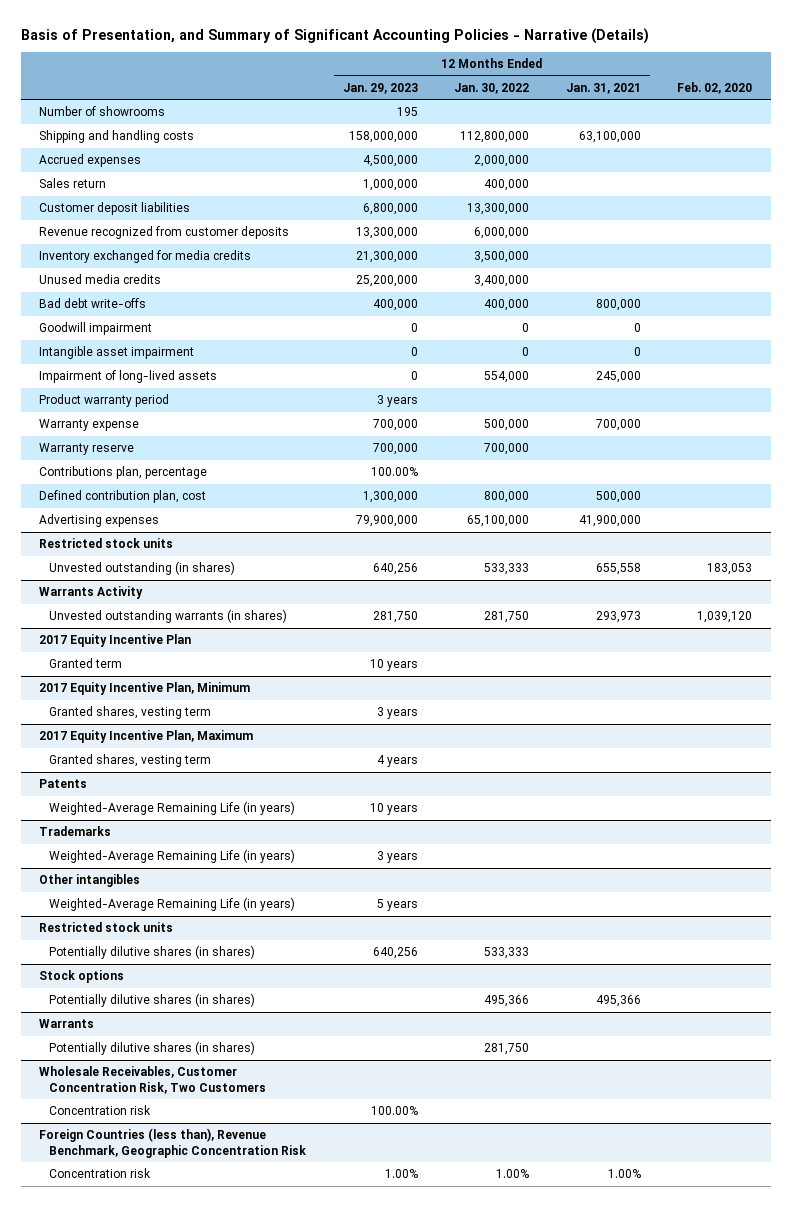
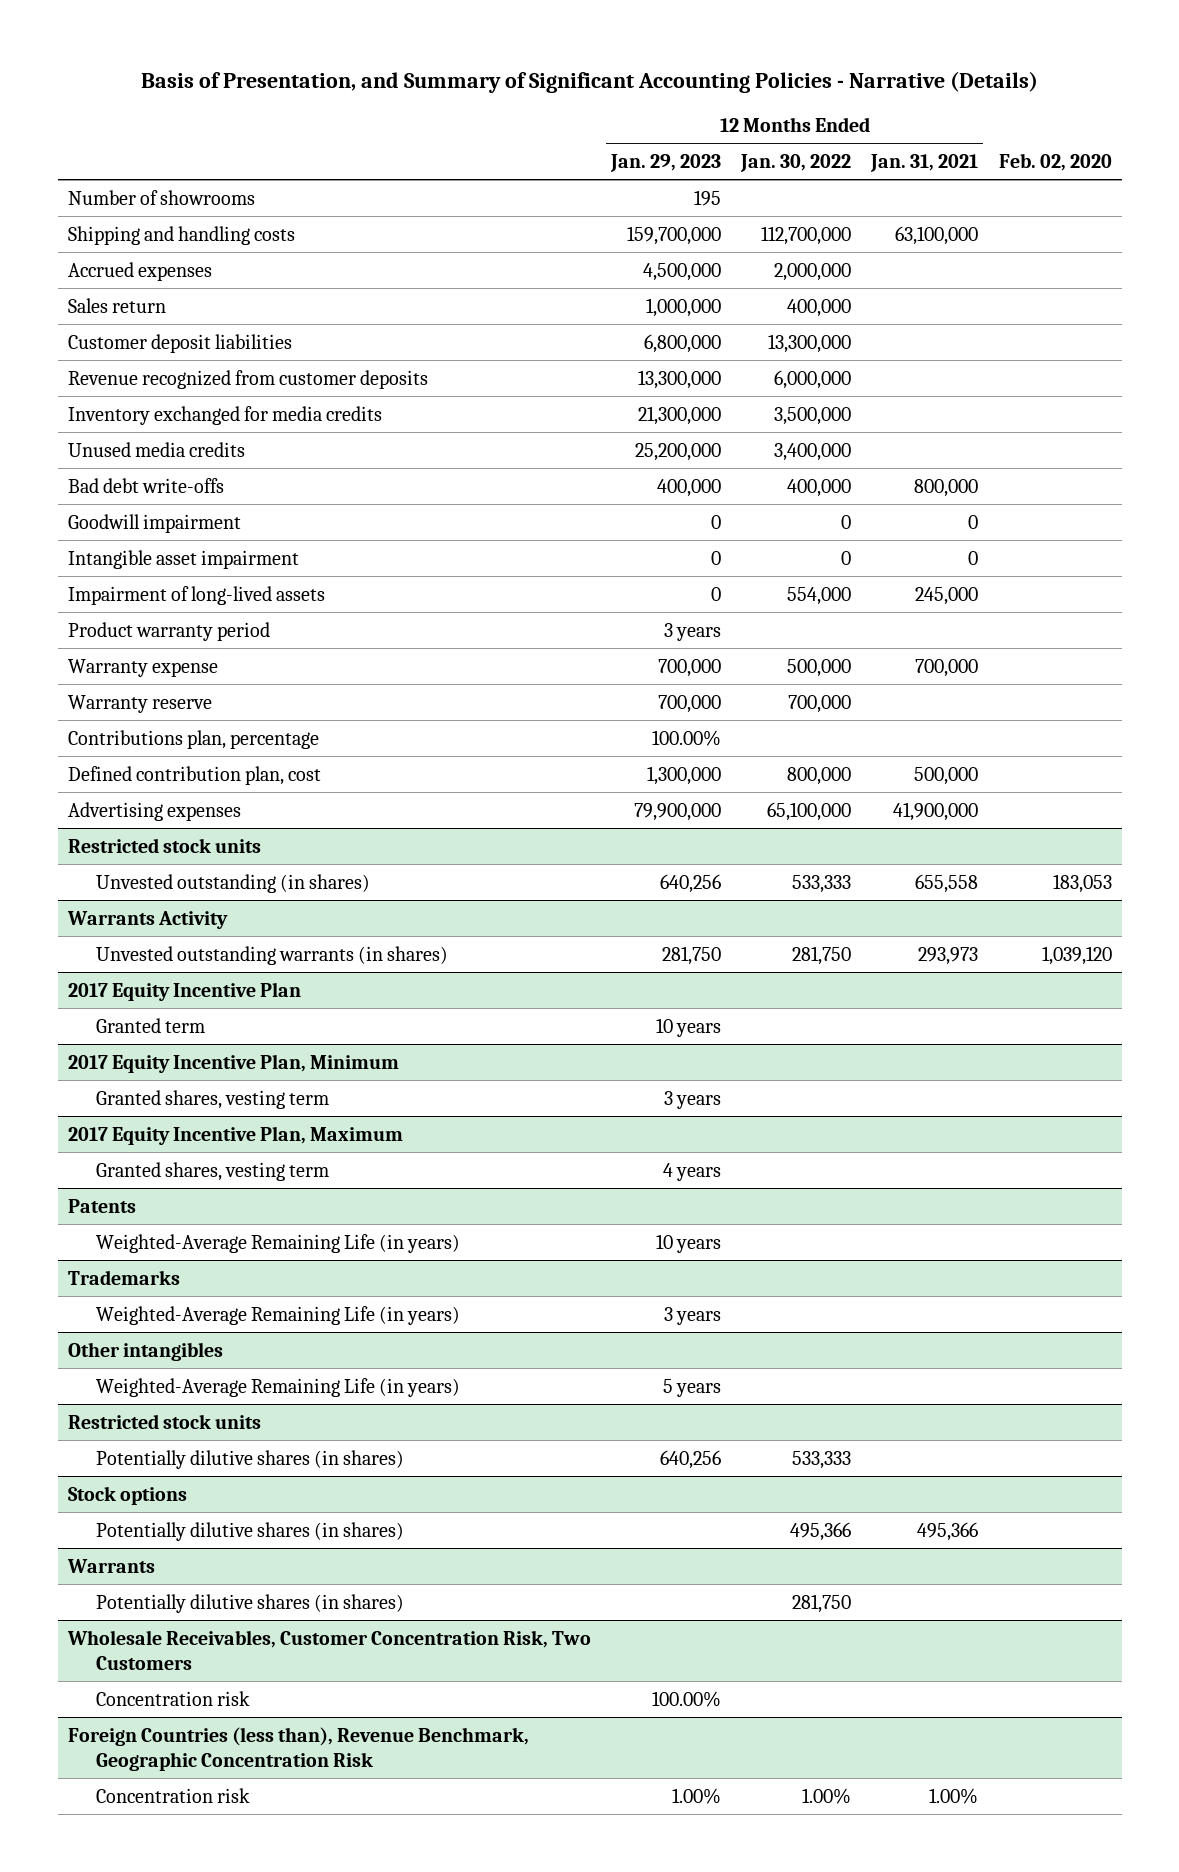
[348,131,418,144] 158,000,000 -> [626,225,721,245] 159,700,000
[460,131,530,144] 112,800,000 -> [761,225,852,245] 112,700,000

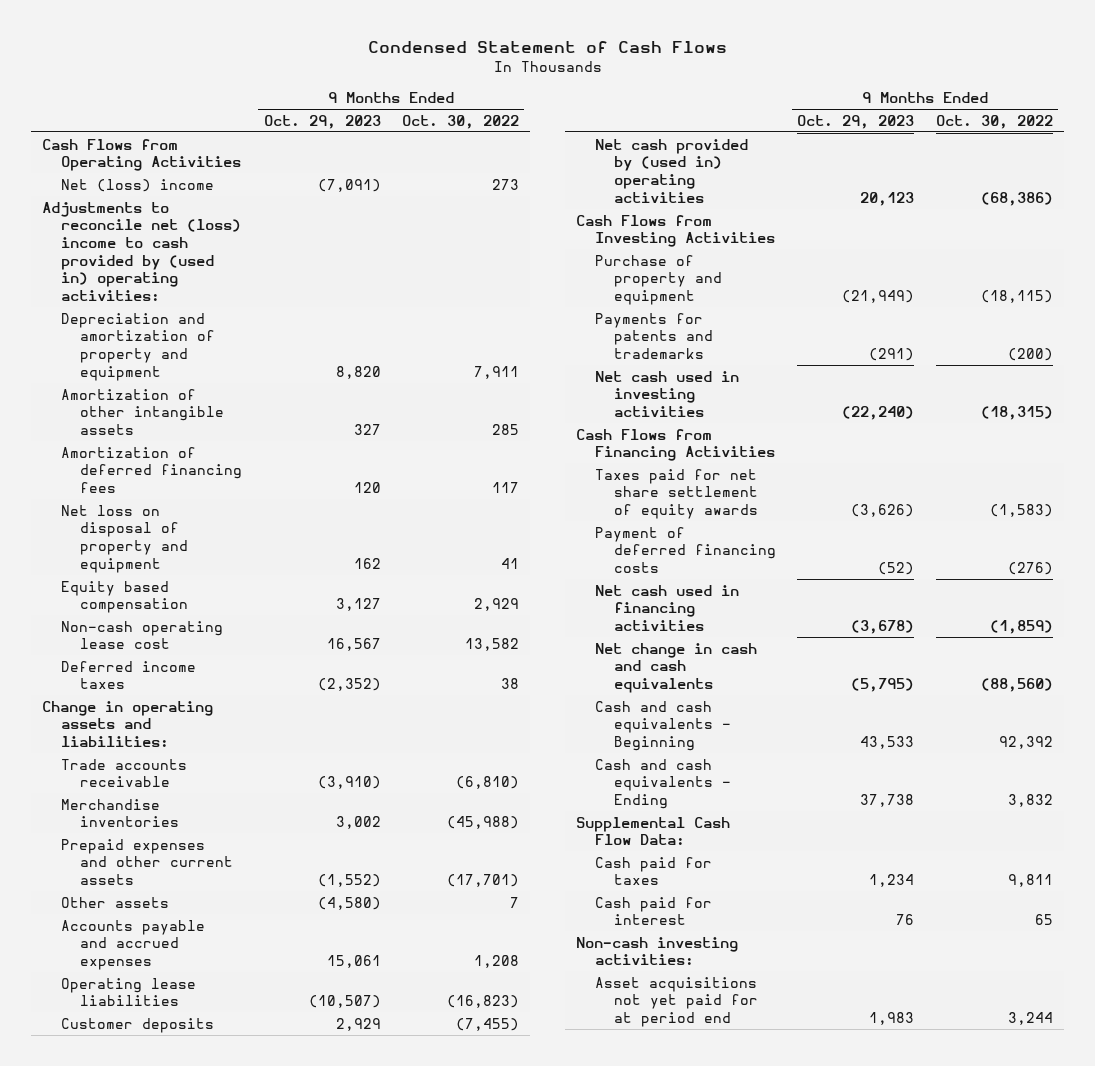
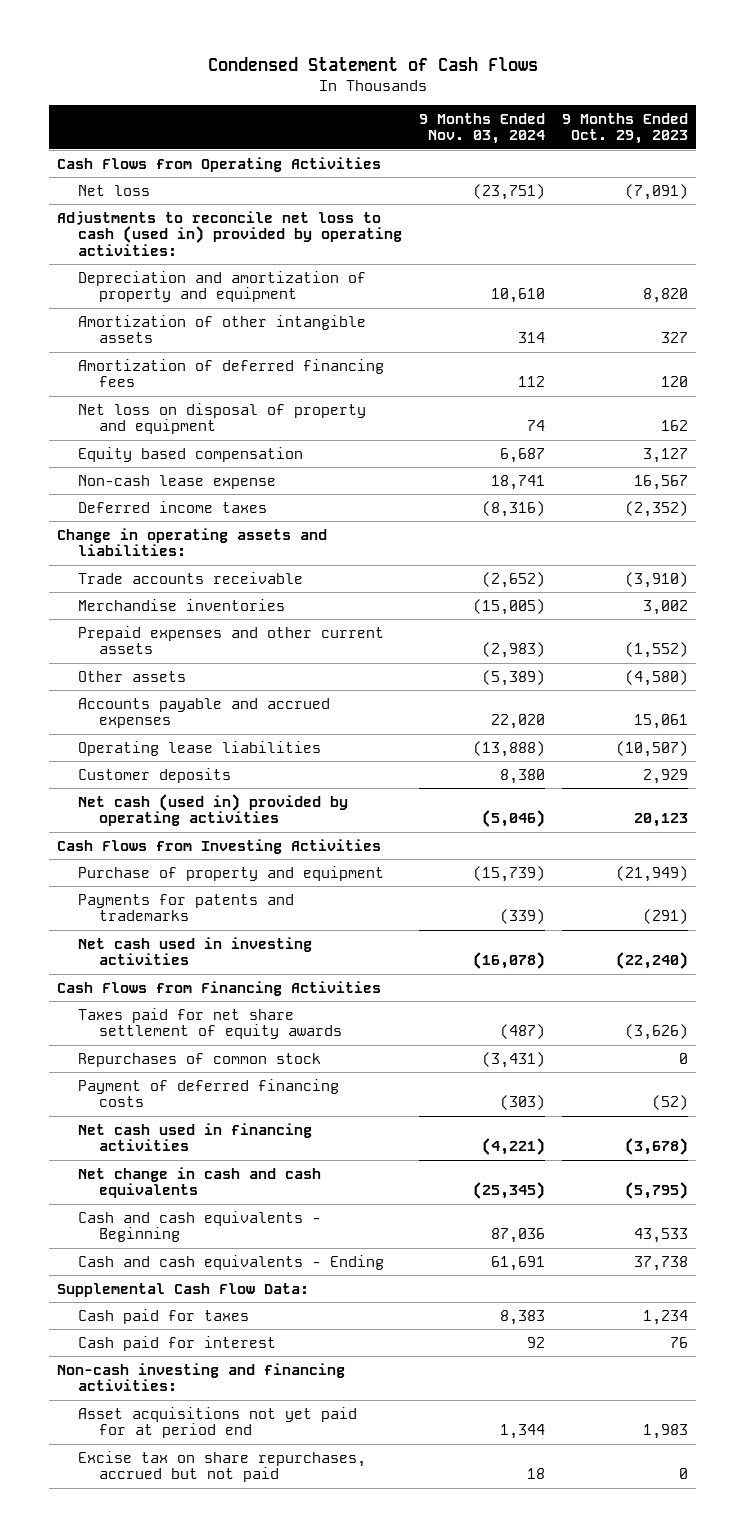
[402,114,520,129] Oct. 30, 2022 -> none
none -> [418,112,545,145] 9 Months Ended Nov. 03, 2024
[61,178,215,192] Net (loss) income -> [78,184,151,196] Net loss
[42,201,242,302] Adjustments to reconcile net (loss) income to cash provided by (used in) operating activities: -> [57,210,403,256] Adjustments to reconcile net loss to cash (used in) provided by operating activities:
[61,620,224,650] Non-cash operating lease cost -> [78,474,277,489] Non-cash lease expense
[594,138,748,203] Net cash provided by (used in) operating activities -> [78,793,349,827] Net cash (used in) provided by operating activities
none -> [78,1052,322,1067] Repurchases of common stock
[575,936,738,966] Non-cash investing activities: -> [57,1362,346,1392] Non-cash investing and financing activities:
none -> [78,1450,367,1483] Excise tax on share repurchases, accrued but not paid

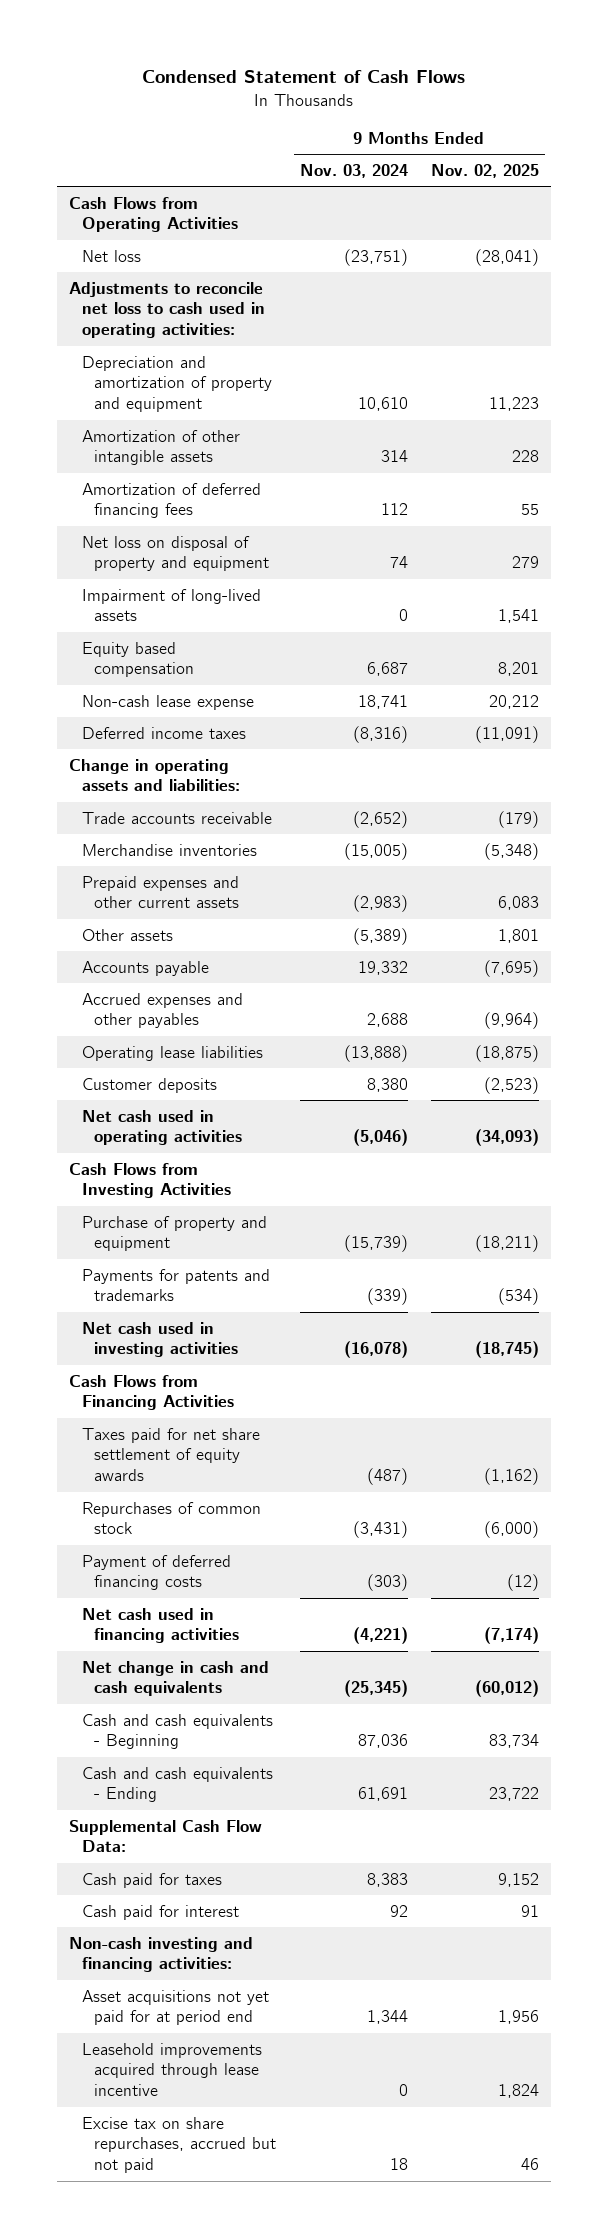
[561,112,688,145] 9 Months Ended Oct. 29, 2023 -> none
none -> [430,164,539,179] Nov. 02, 2025
[57,210,403,256] Adjustments to reconcile net loss to cash (used in) provided by operating activities: -> [69,281,265,339] Adjustments to reconcile net loss to cash used in operating activities:
none -> [81,588,261,622] Impairment of long-lived assets
none -> [81,960,209,976] Accounts payable
[78,697,331,729] Accounts payable and accrued expenses -> [81,992,243,1029] Accrued expenses and other payables
[490,714,545,730] 22,020 -> [366,1013,408,1028] 2,688
[78,793,349,827] Net cash (used in) provided by operating activities -> [81,1109,243,1146] Net cash used in operating activities
none -> [81,2042,262,2097] Leasehold improvements acquired through lease incentive

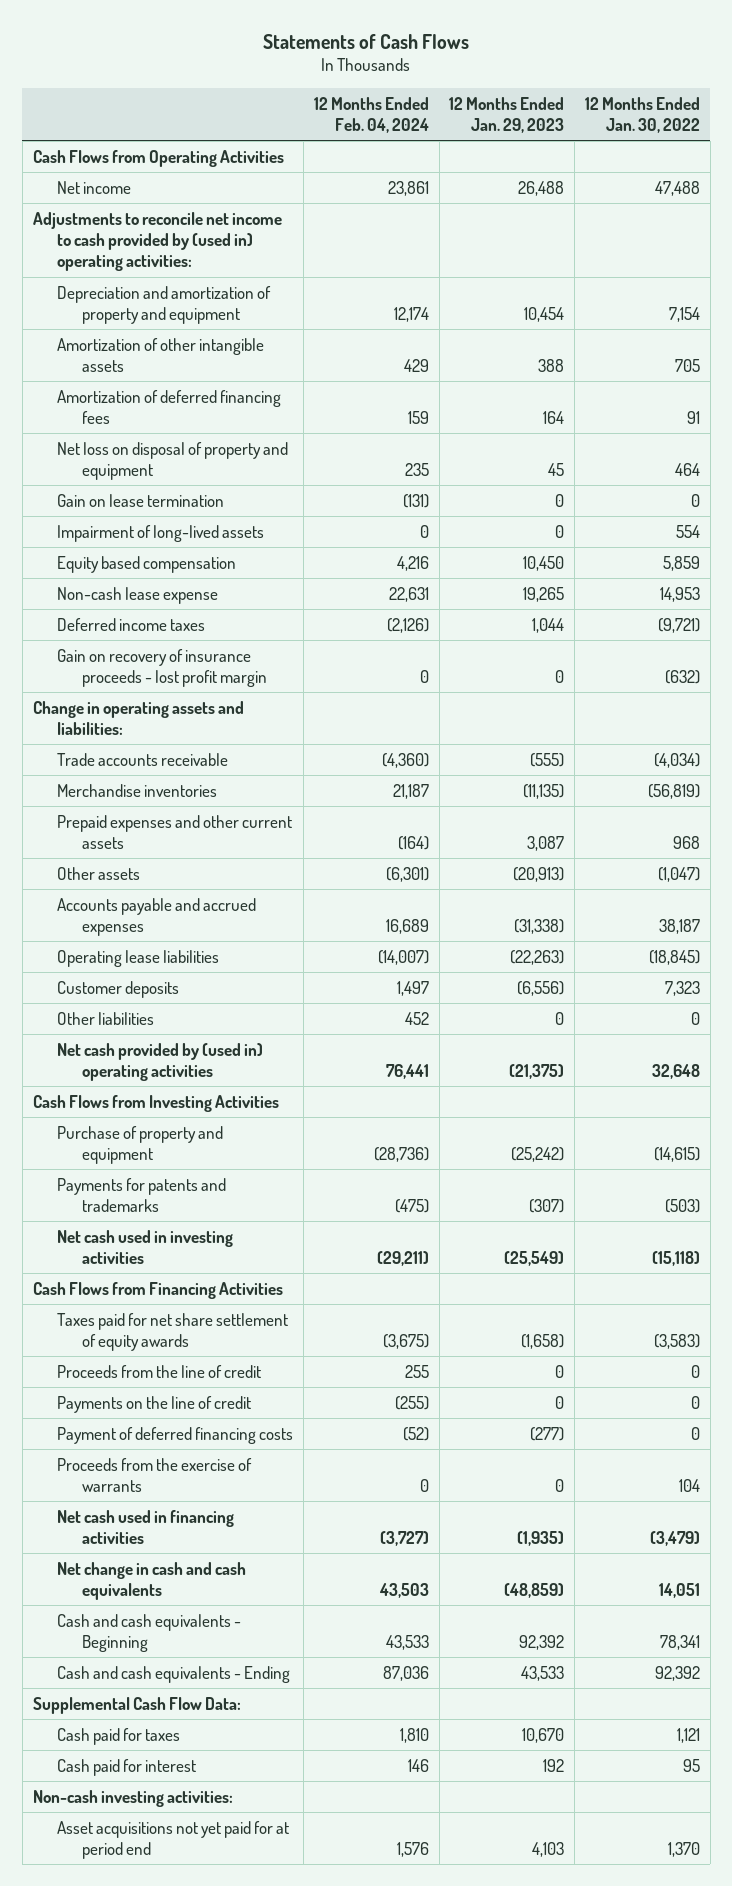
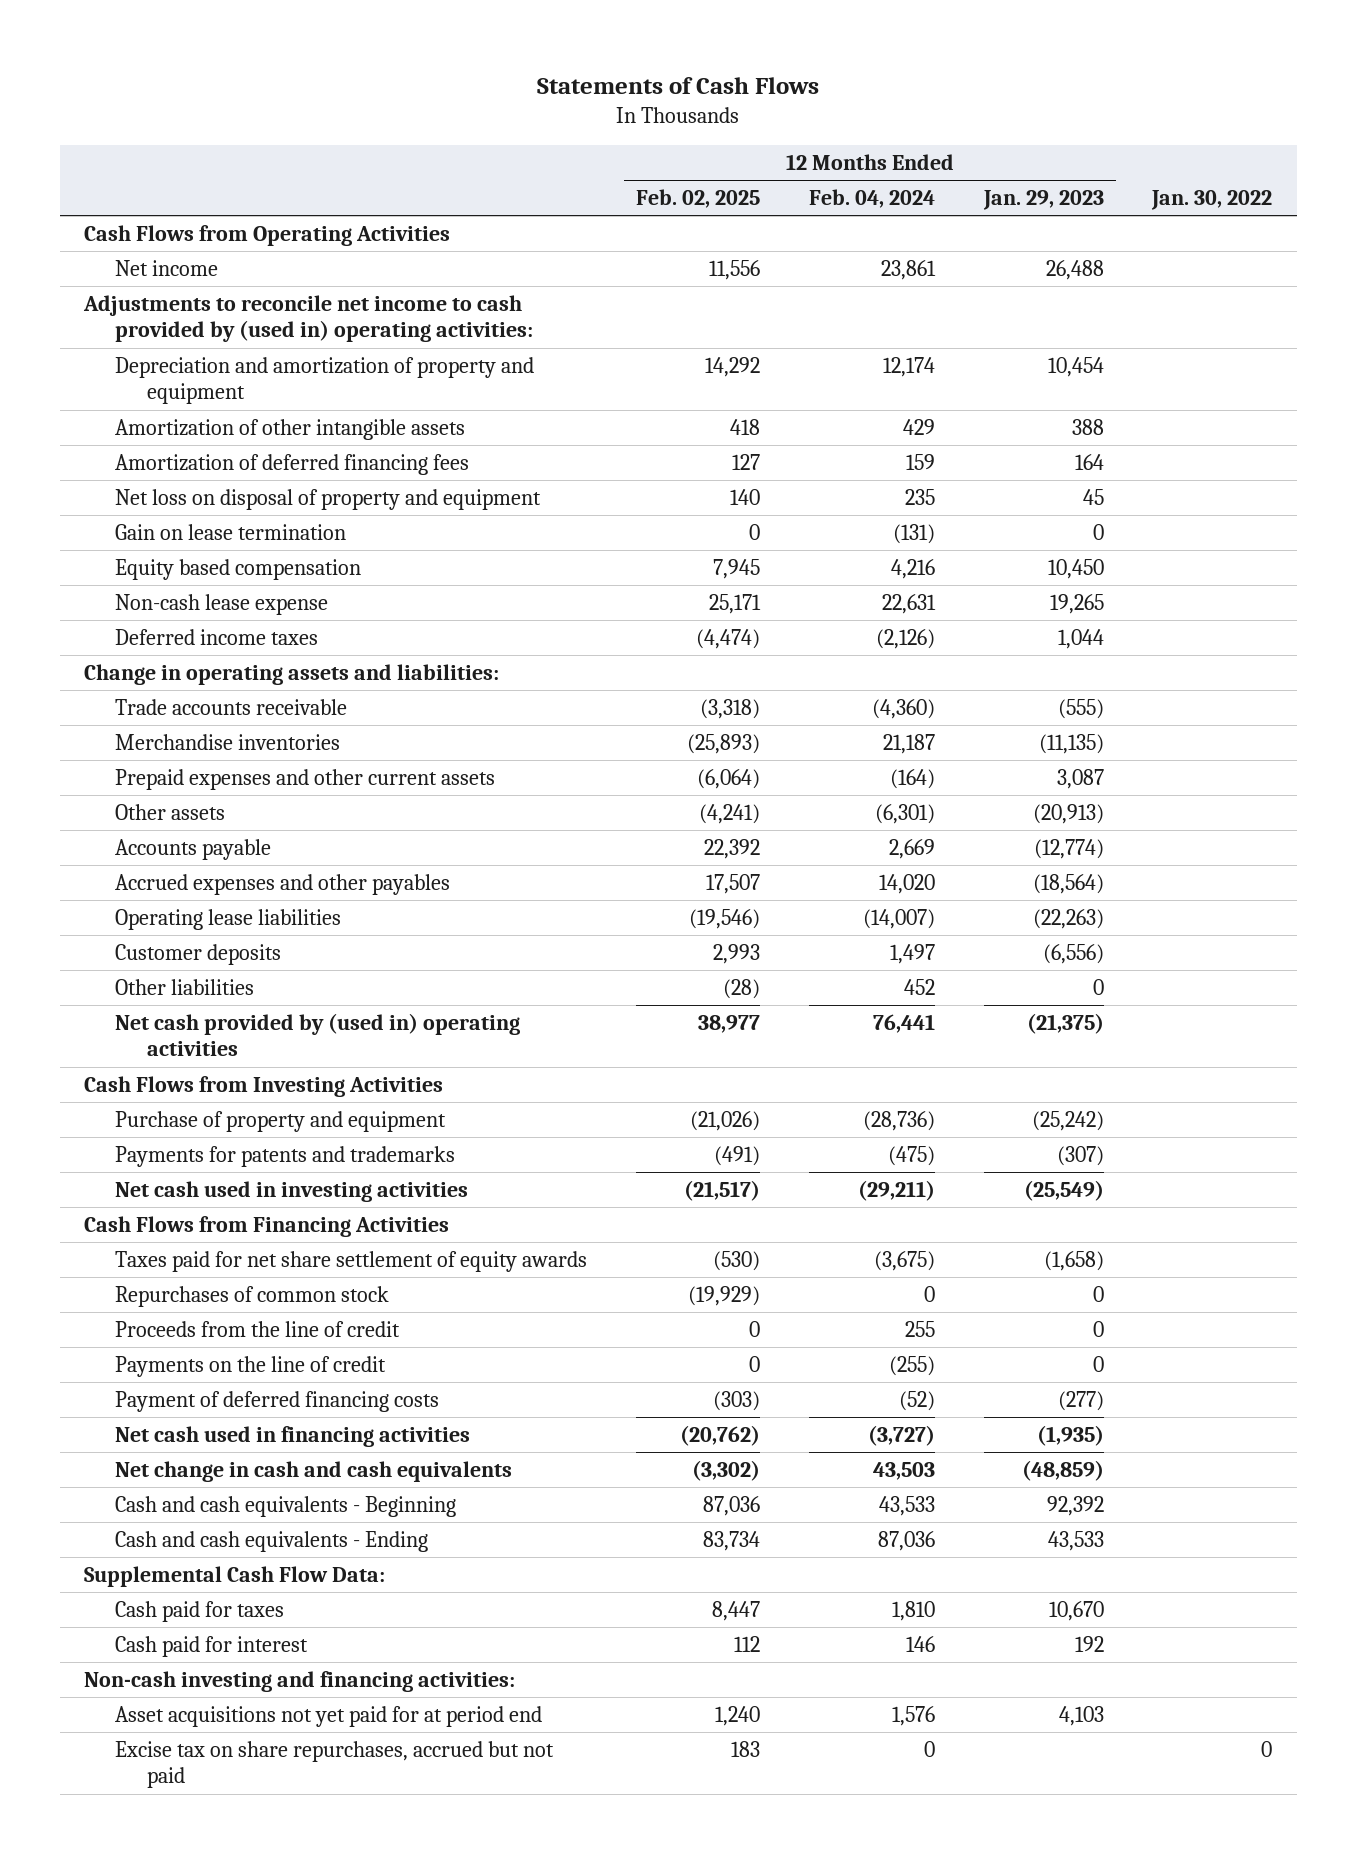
[584,96,700,134] 12 Months Ended Jan. 30, 2022 -> none
none -> [636,189,761,209] Feb. 02, 2025
none -> [1151,190,1273,211] Jan. 30, 2022
[57,524,265,542] Impairment of long-lived assets -> none
[57,648,268,687] Gain on recovery of insurance proceeds - lost profit margin -> none
none -> [115,839,272,861] Accounts payable
[57,897,257,936] Accounts payable and accrued expenses -> [115,874,451,896] Accrued expenses and other payables
[385,918,429,934] 16,689 -> [878,874,935,895] 14,020
[514,918,565,934] (31,338) -> [1032,874,1104,895] (18,564)
none -> [115,1286,390,1308] Repurchases of common stock
[57,1457,253,1492] Proceeds from the exercise of warrants -> none
[32,1789,233,1807] Non-cash investing activities: -> [84,1671,516,1693] Non-cash investing and financing activities:
none -> [115,1741,555,1789] Excise tax on share repurchases, accrued but not paid

